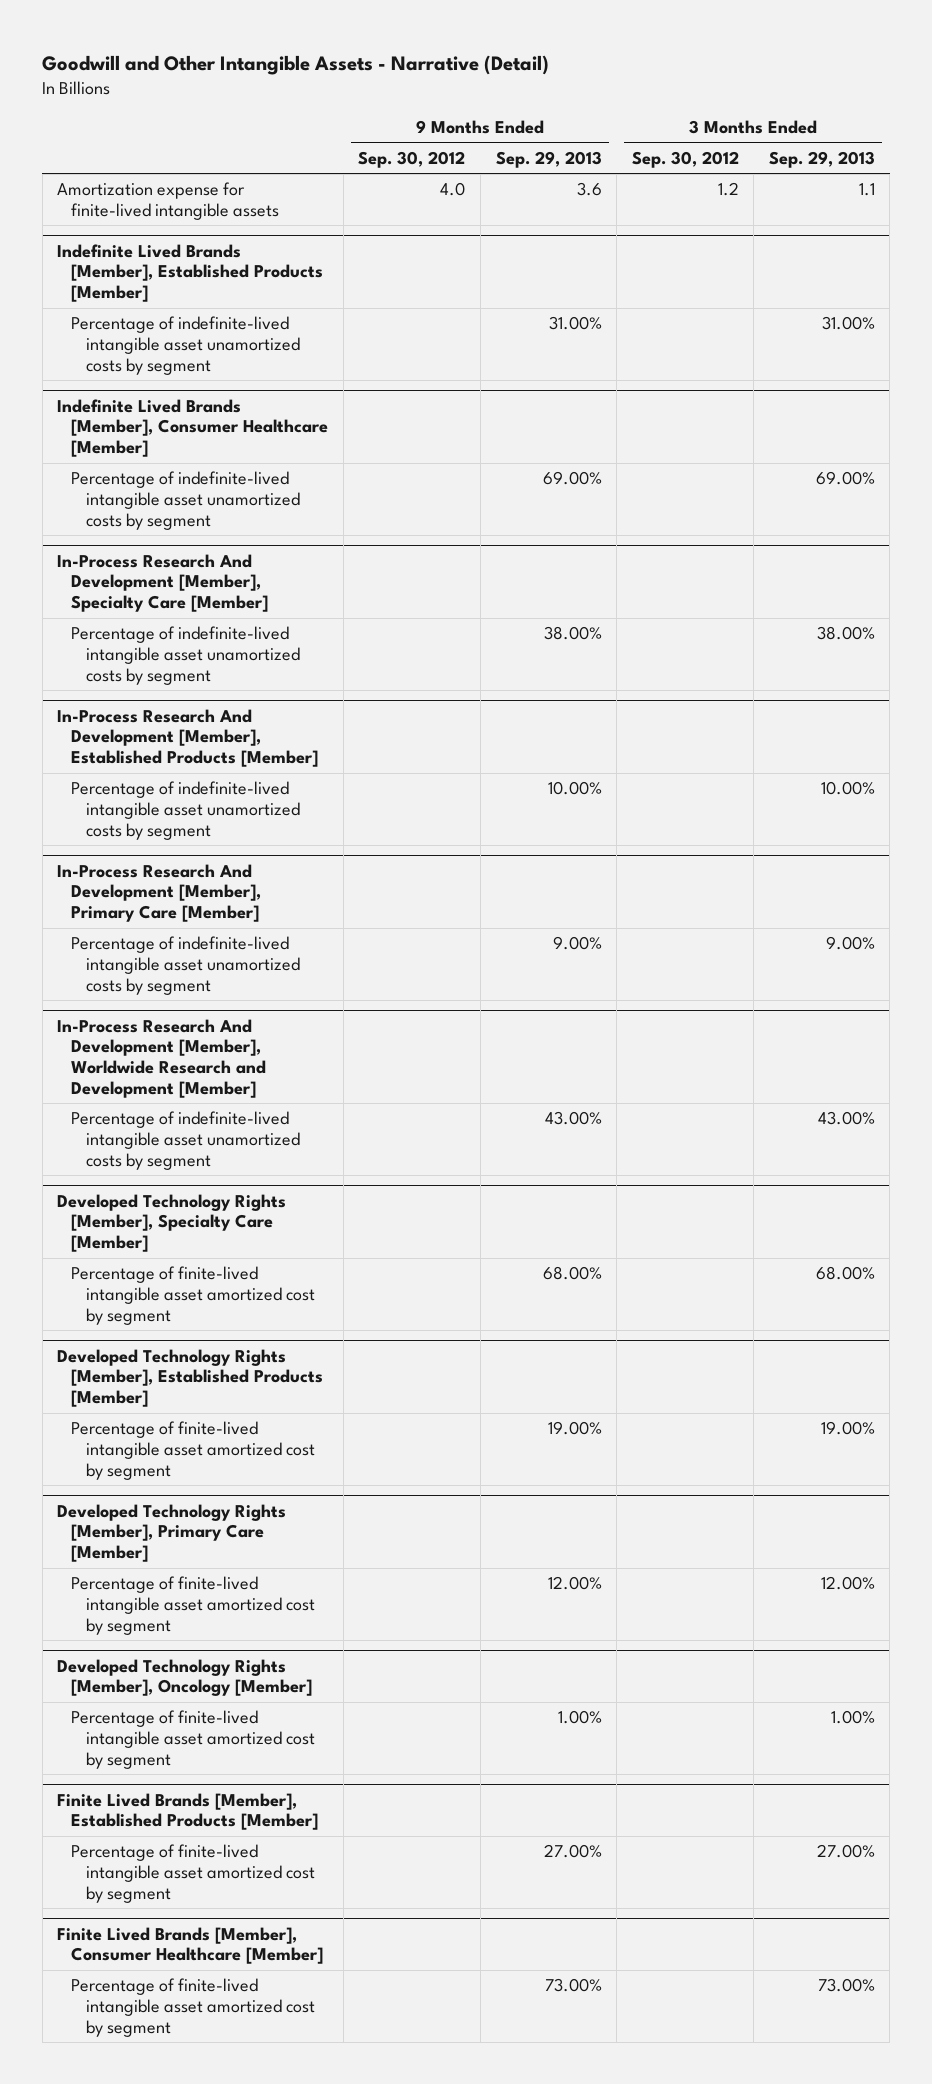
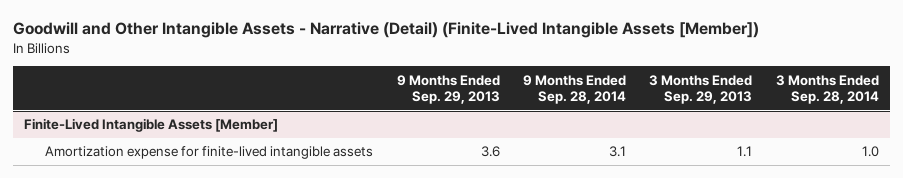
[42,54,550,75] Goodwill and Other Intangible Assets - Narrative (Detail) -> [12,22,759,39] Goodwill and Other Intangible Assets - Narrative (Detail) (Finite-Lived Intangible Assets [Member])
[358,150,466,168] Sep. 30, 2012 -> none
[631,150,739,168] Sep. 30, 2012 -> none
none -> [523,74,627,105] 9 Months Ended Sep. 28, 2014
none -> [775,74,879,105] 3 Months Ended Sep. 28, 2014
none -> [24,118,279,133] Finite-Lived Intangible Assets [Member]
[57,243,324,303] Indefinite Lived Brands [Member], Established Products [Member] -> none
[71,316,300,375] Percentage of indefinite-lived intangible asset unamortized costs by segment -> none
[57,398,329,458] Indefinite Lived Brands [Member], Consumer Healthcare [Member] -> none
[71,471,300,530] Percentage of indefinite-lived intangible asset unamortized costs by segment -> none
[57,553,269,613] In-Process Research And Development [Member], Specialty Care [Member] -> none
[71,626,300,685] Percentage of indefinite-lived intangible asset unamortized costs by segment -> none
[57,708,319,768] In-Process Research And Development [Member], Established Products [Member] -> none
[71,781,300,840] Percentage of indefinite-lived intangible asset unamortized costs by segment -> none
[57,863,262,923] In-Process Research And Development [Member], Primary Care [Member] -> none
[71,936,300,995] Percentage of indefinite-lived intangible asset unamortized costs by segment -> none
[57,1018,267,1098] In-Process Research And Development [Member], Worldwide Research and Development [Member] -> none
[71,1111,300,1170] Percentage of indefinite-lived intangible asset unamortized costs by segment -> none
[57,1193,287,1253] Developed Technology Rights [Member], Specialty Care [Member] -> none
[71,1266,315,1325] Percentage of finite-lived intangible asset amortized cost by segment -> none
[57,1348,324,1408] Developed Technology Rights [Member], Established Products [Member] -> none
[71,1421,315,1480] Percentage of finite-lived intangible asset amortized cost by segment -> none
[57,1503,287,1563] Developed Technology Rights [Member], Primary Care [Member] -> none
[71,1576,315,1635] Percentage of finite-lived intangible asset amortized cost by segment -> none
[57,1658,313,1697] Developed Technology Rights [Member], Oncology [Member] -> none
[71,1710,315,1769] Percentage of finite-lived intangible asset amortized cost by segment -> none
[57,1792,319,1831] Finite Lived Brands [Member], Established Products [Member] -> none
[71,1844,315,1903] Percentage of finite-lived intangible asset amortized cost by segment -> none
[57,1926,324,1965] Finite Lived Brands [Member], Consumer Healthcare [Member] -> none
[71,1978,315,2037] Percentage of finite-lived intangible asset amortized cost by segment -> none

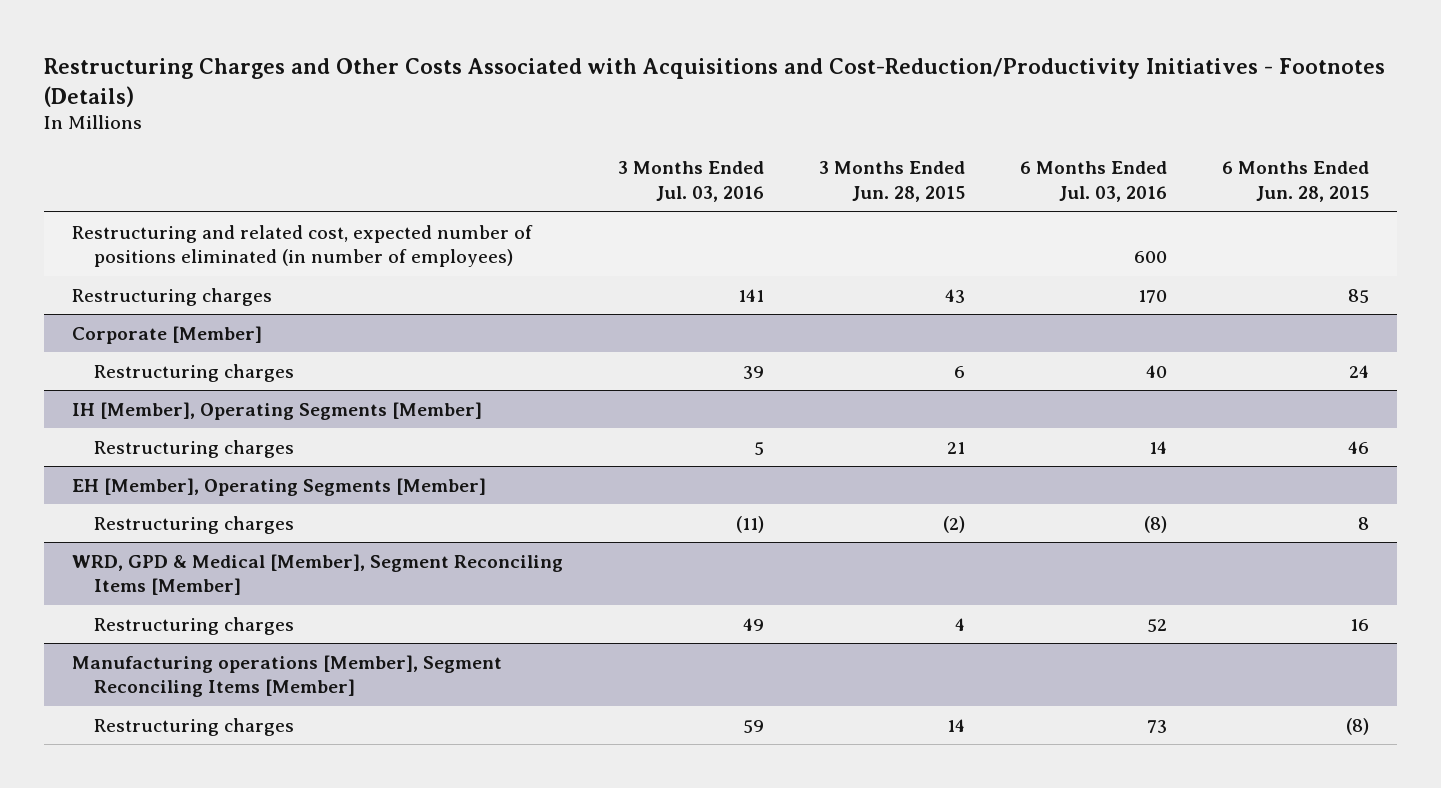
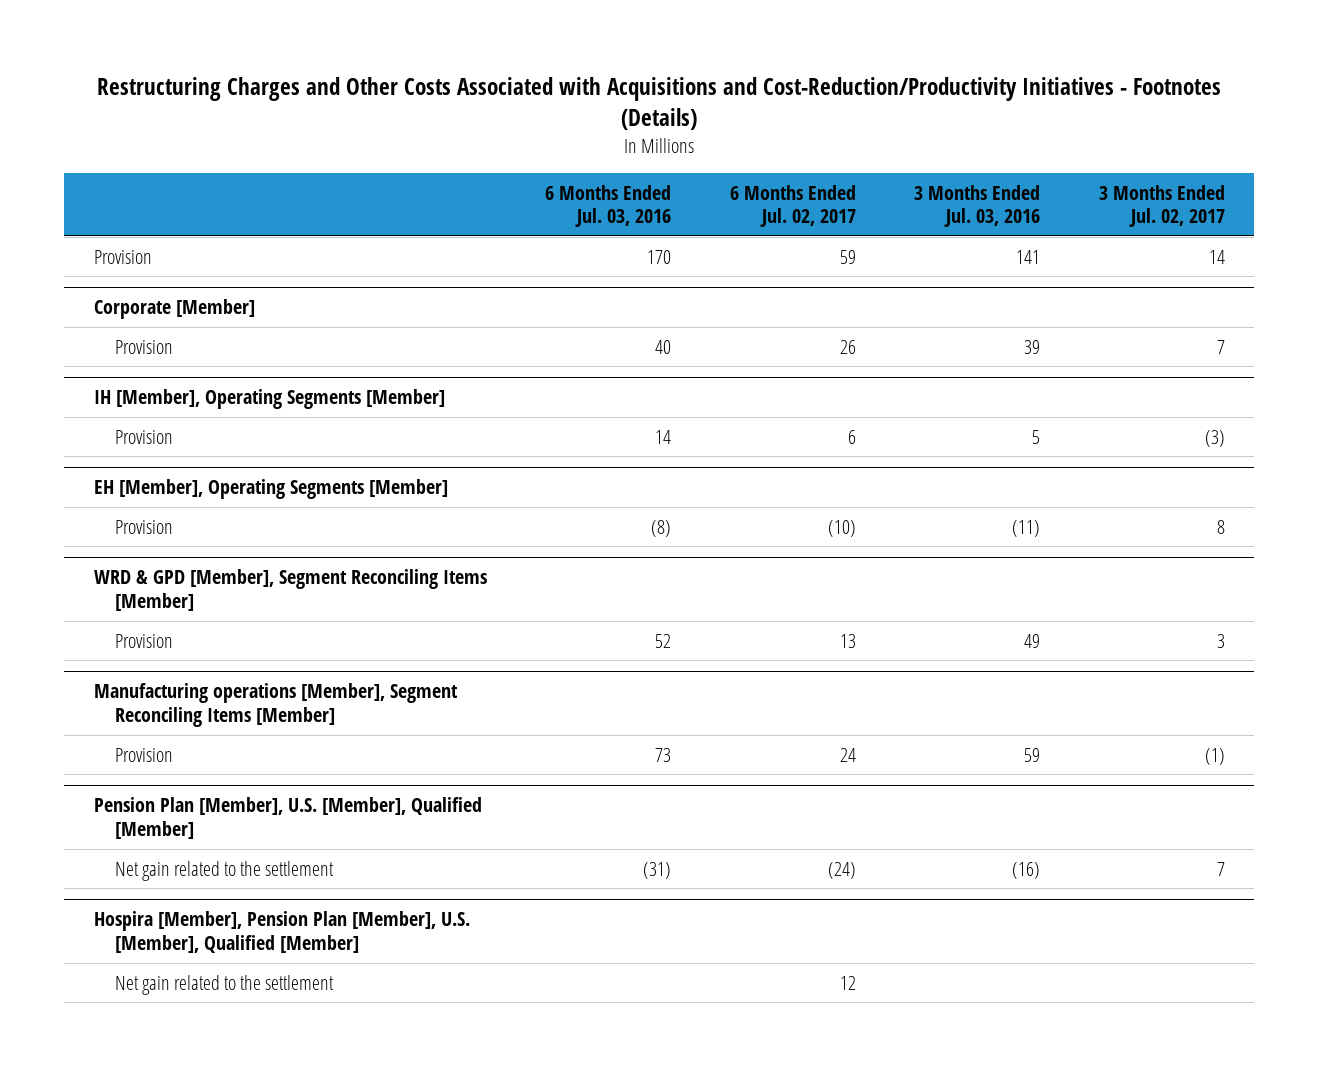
[818,161,965,203] 3 Months Ended Jun. 28, 2015 -> none
[1222,161,1370,203] 6 Months Ended Jun. 28, 2015 -> none
none -> [729,184,856,228] 6 Months Ended Jul. 02, 2017
none -> [1098,184,1225,228] 3 Months Ended Jul. 02, 2017
[71,224,533,268] Restructuring and related cost, expected number of positions eliminated (in number of employees) -> none
[71,287,272,306] Restructuring charges -> [93,249,152,264] Provision
[93,363,294,382] Restructuring charges -> [115,339,174,354] Provision
[93,439,294,458] Restructuring charges -> [115,429,174,444] Provision
[93,515,294,534] Restructuring charges -> [115,519,174,534] Provision
[71,553,563,596] WRD, GPD & Medical [Member], Segment Reconciling Items [Member] -> [93,569,487,612] WRD & GPD [Member], Segment Reconciling Items [Member]
[93,616,294,635] Restructuring charges -> [115,633,174,648] Provision
[93,717,294,736] Restructuring charges -> [115,747,174,762] Provision
none -> [93,797,482,840] Pension Plan [Member], U.S. [Member], Qualified [Member]
none -> [115,860,335,881] Net gain related to the settlement
none -> [93,911,470,954] Hospira [Member], Pension Plan [Member], U.S. [Member], Qualified [Member]
none -> [115,974,335,995] Net gain related to the settlement

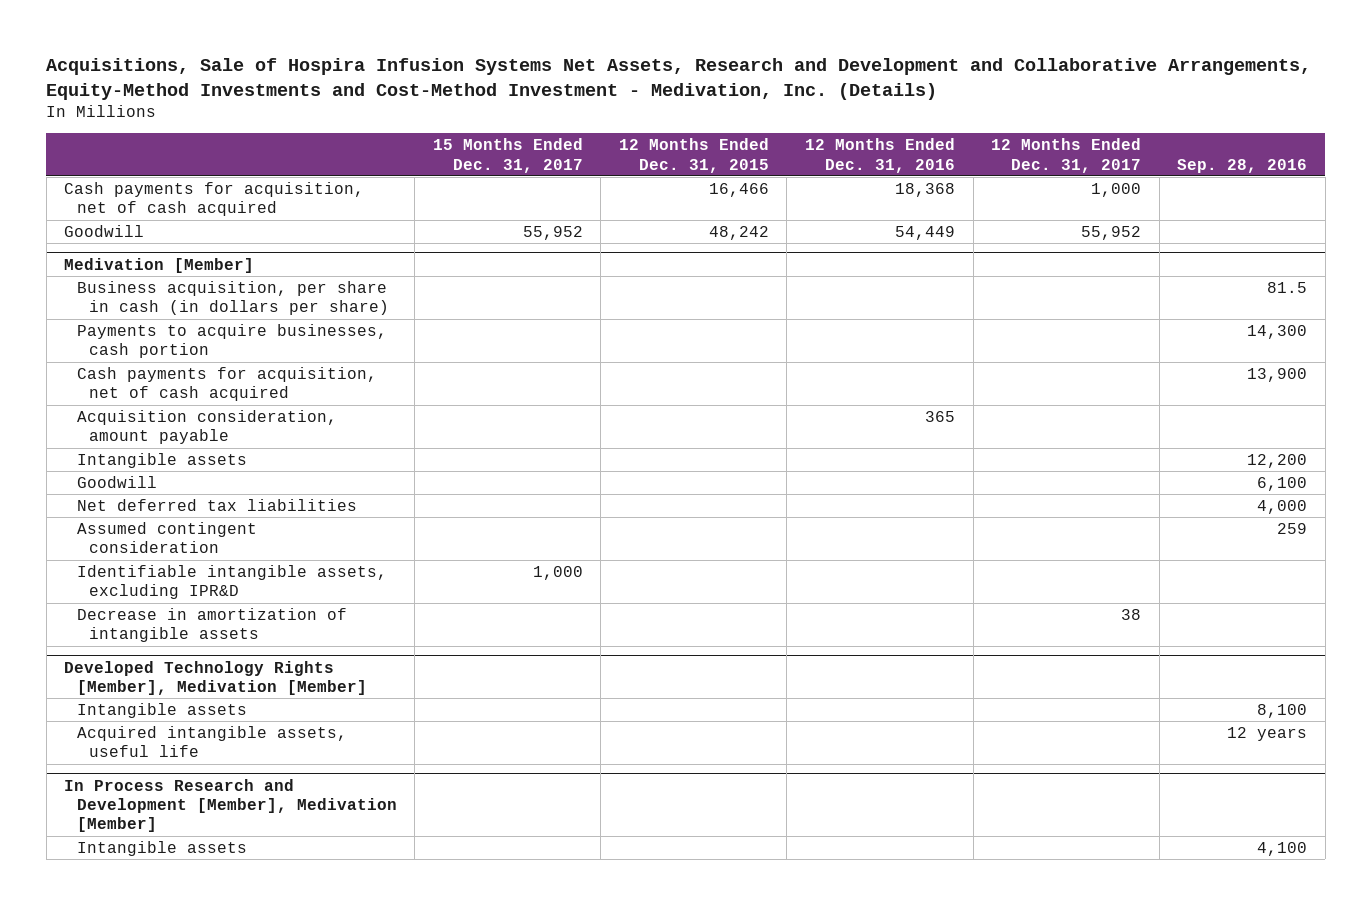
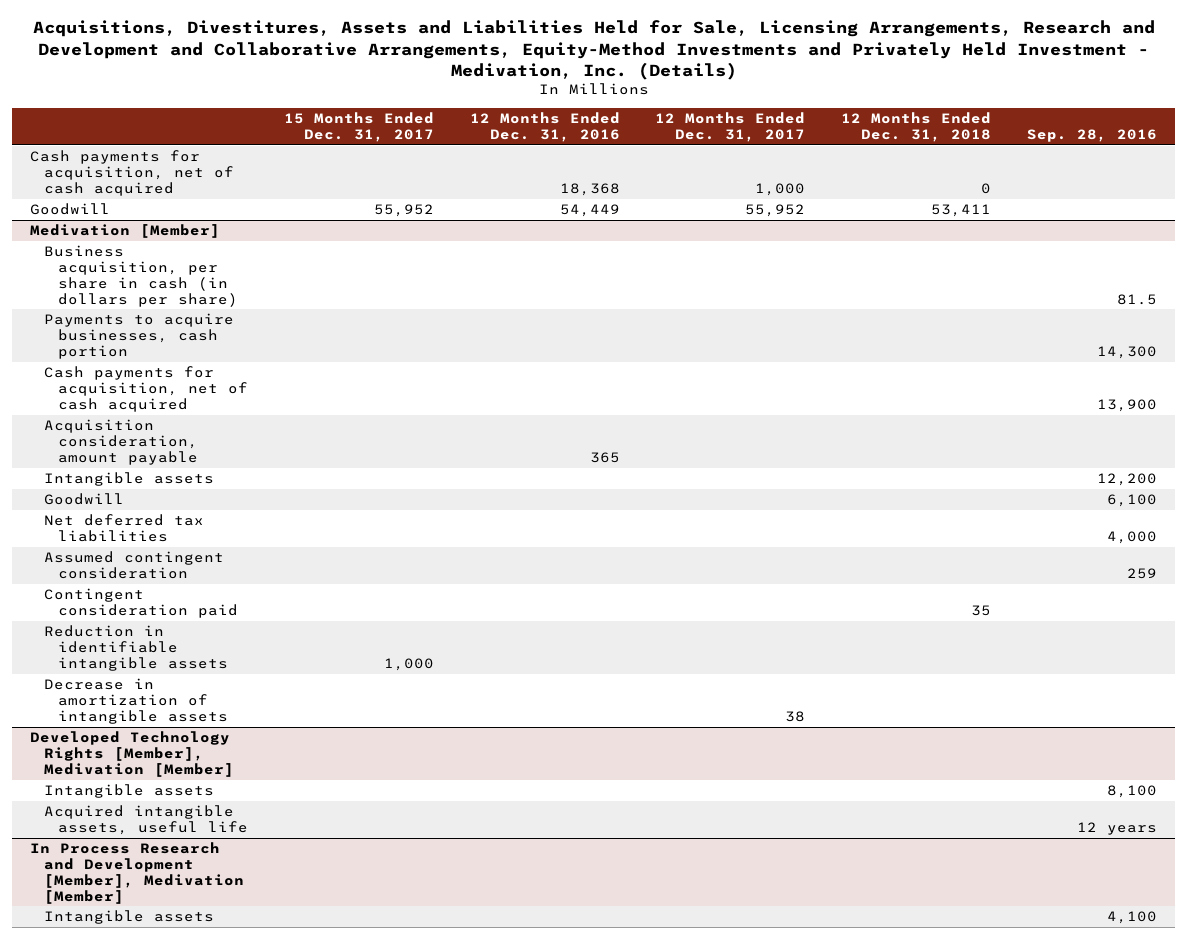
[46,57,1312,100] Acquisitions, Sale of Hospira Infusion Systems Net Assets, Research and Development and Collaborative Arrangements, Equity-Method Investments and Cost-Method Investment - Medivation, Inc. (Details) -> [32,20,1155,80] Acquisitions, Divestitures, Assets and Liabilities Held for Sale, Licensing Arrangements, Research and Development and Collaborative Arrangements, Equity-Method Investments and Privately Held Investment - Medivation, Inc. (Details)
[618,138,769,173] 12 Months Ended Dec. 31, 2015 -> none
none -> [841,112,992,143] 12 Months Ended Dec. 31, 2018
none -> [43,588,238,619] Contingent consideration paid
[76,564,387,600] Identifiable intangible assets, excluding IPR&D -> [43,625,228,671] Reduction in identifiable intangible assets

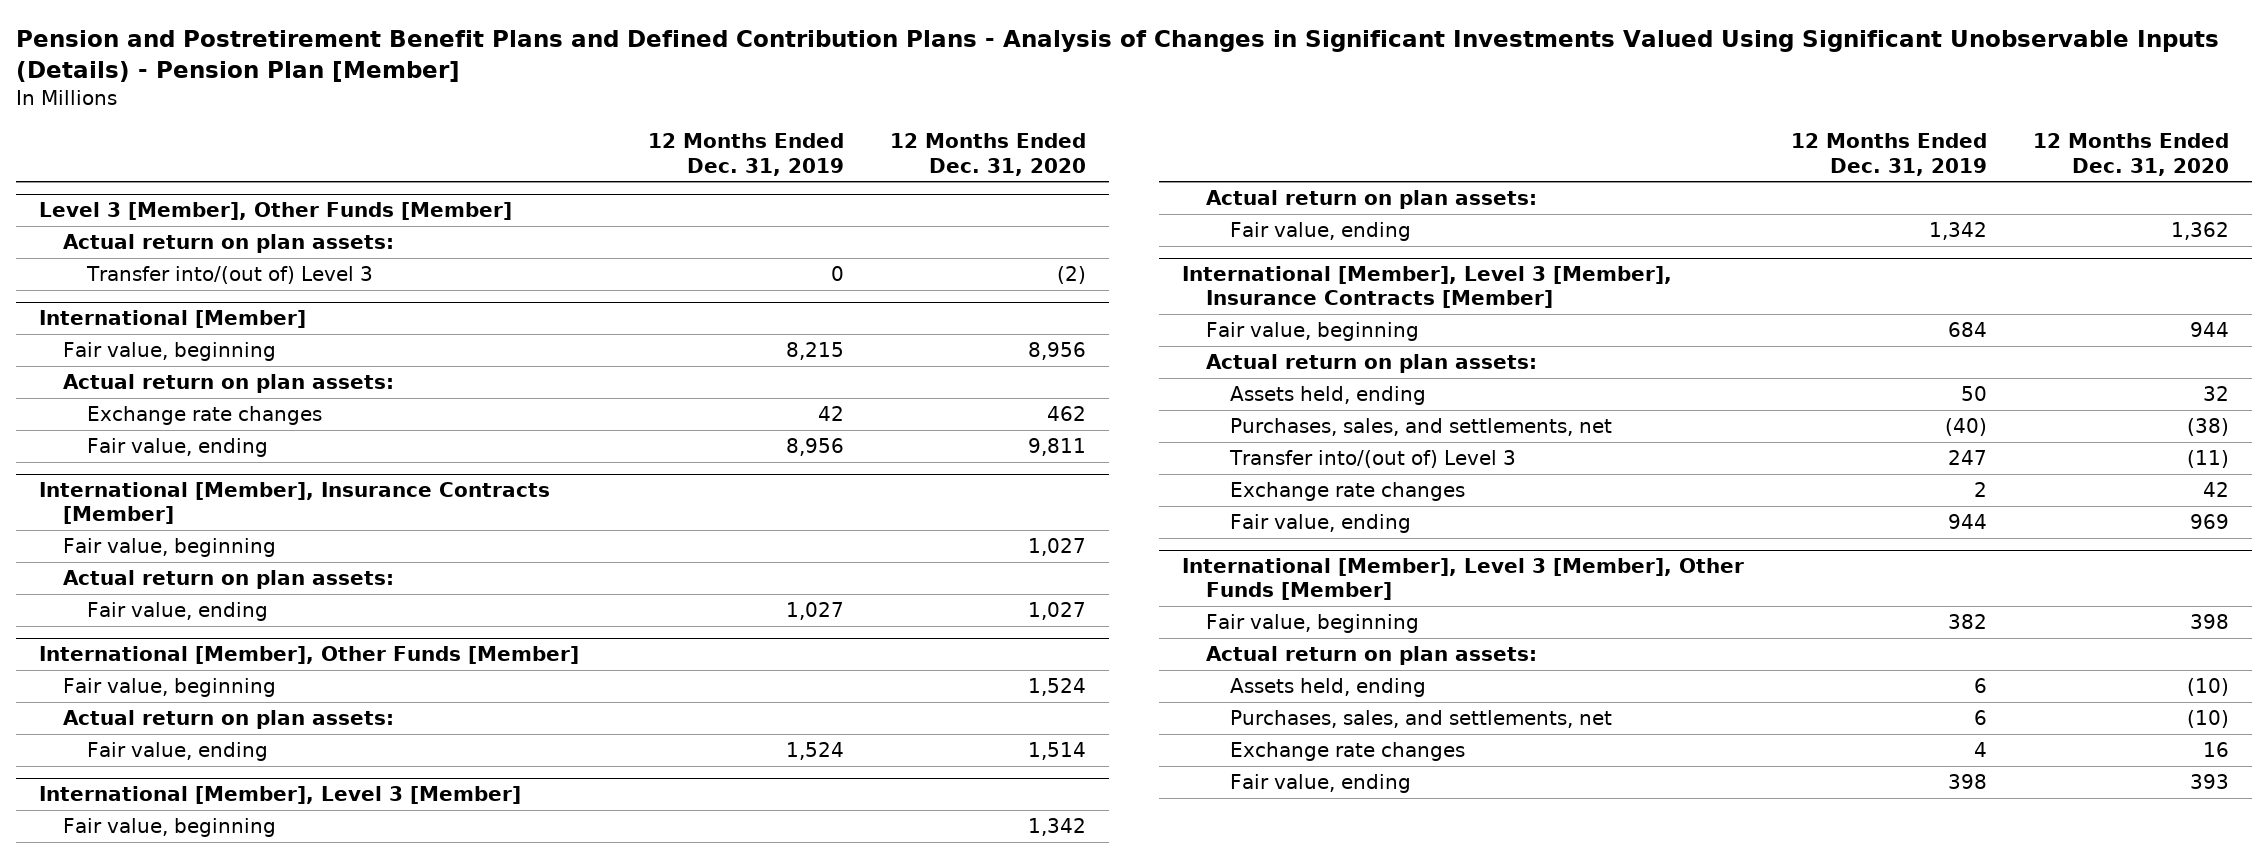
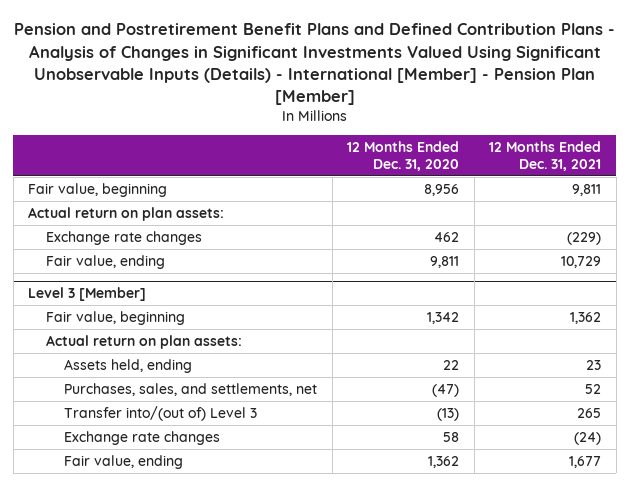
[16,30,2220,83] Pension and Postretirement Benefit Plans and Defined Contribution Plans - Analysis of Changes in Significant Investments Valued Using Significant Unobservable Inputs (Details) - Pension Plan [Member] -> [13,23,615,105] Pension and Postretirement Benefit Plans and Defined Contribution Plans - Analysis of Changes in Significant Investments Valued Using Significant Unobservable Inputs (Details) - International [Member] - Pension Plan [Member]
[647,133,844,176] 12 Months Ended Dec. 31, 2019 -> none
none -> [489,141,602,172] 12 Months Ended Dec. 31, 2021
[39,202,513,221] Level 3 [Member], Other Funds [Member] -> none
[63,234,395,254] Actual return on plan assets: -> none
[86,266,374,285] Transfer into/(out of) Level 3 -> none
[39,310,307,329] International [Member] -> none
[39,482,551,525] International [Member], Insurance Contracts [Member] -> none
[63,538,277,558] Fair value, beginning -> none
[63,570,395,590] Actual return on plan assets: -> none
[87,602,269,622] Fair value, ending -> none
[39,646,580,665] International [Member], Other Funds [Member] -> none
[63,678,277,698] Fair value, beginning -> none
[63,710,395,730] Actual return on plan assets: -> none
[87,742,269,762] Fair value, ending -> none
[39,786,522,805] International [Member], Level 3 [Member] -> [28,287,147,302] Level 3 [Member]
none -> [63,358,192,373] Assets held, ending
none -> [63,382,317,396] Purchases, sales, and settlements, net
none -> [63,405,257,421] Transfer into/(out of) Level 3
none -> [63,430,220,445] Exchange rate changes
[1182,266,1673,309] International [Member], Level 3 [Member], Insurance Contracts [Member] -> none
[1206,322,1420,342] Fair value, beginning -> none
[1206,354,1538,374] Actual return on plan assets: -> none
[1230,386,1427,406] Assets held, ending -> none
[1230,418,1613,437] Purchases, sales, and settlements, net -> none
[1229,450,1517,469] Transfer into/(out of) Level 3 -> none
[1230,482,1466,502] Exchange rate changes -> none
[1230,514,1412,534] Fair value, ending -> none
[1182,558,1745,601] International [Member], Level 3 [Member], Other Funds [Member] -> none
[1206,614,1420,634] Fair value, beginning -> none
[1206,646,1538,666] Actual return on plan assets: -> none
[1230,678,1427,698] Assets held, ending -> none
[1230,710,1613,729] Purchases, sales, and settlements, net -> none
[1230,742,1466,762] Exchange rate changes -> none
[1230,774,1412,794] Fair value, ending -> none

